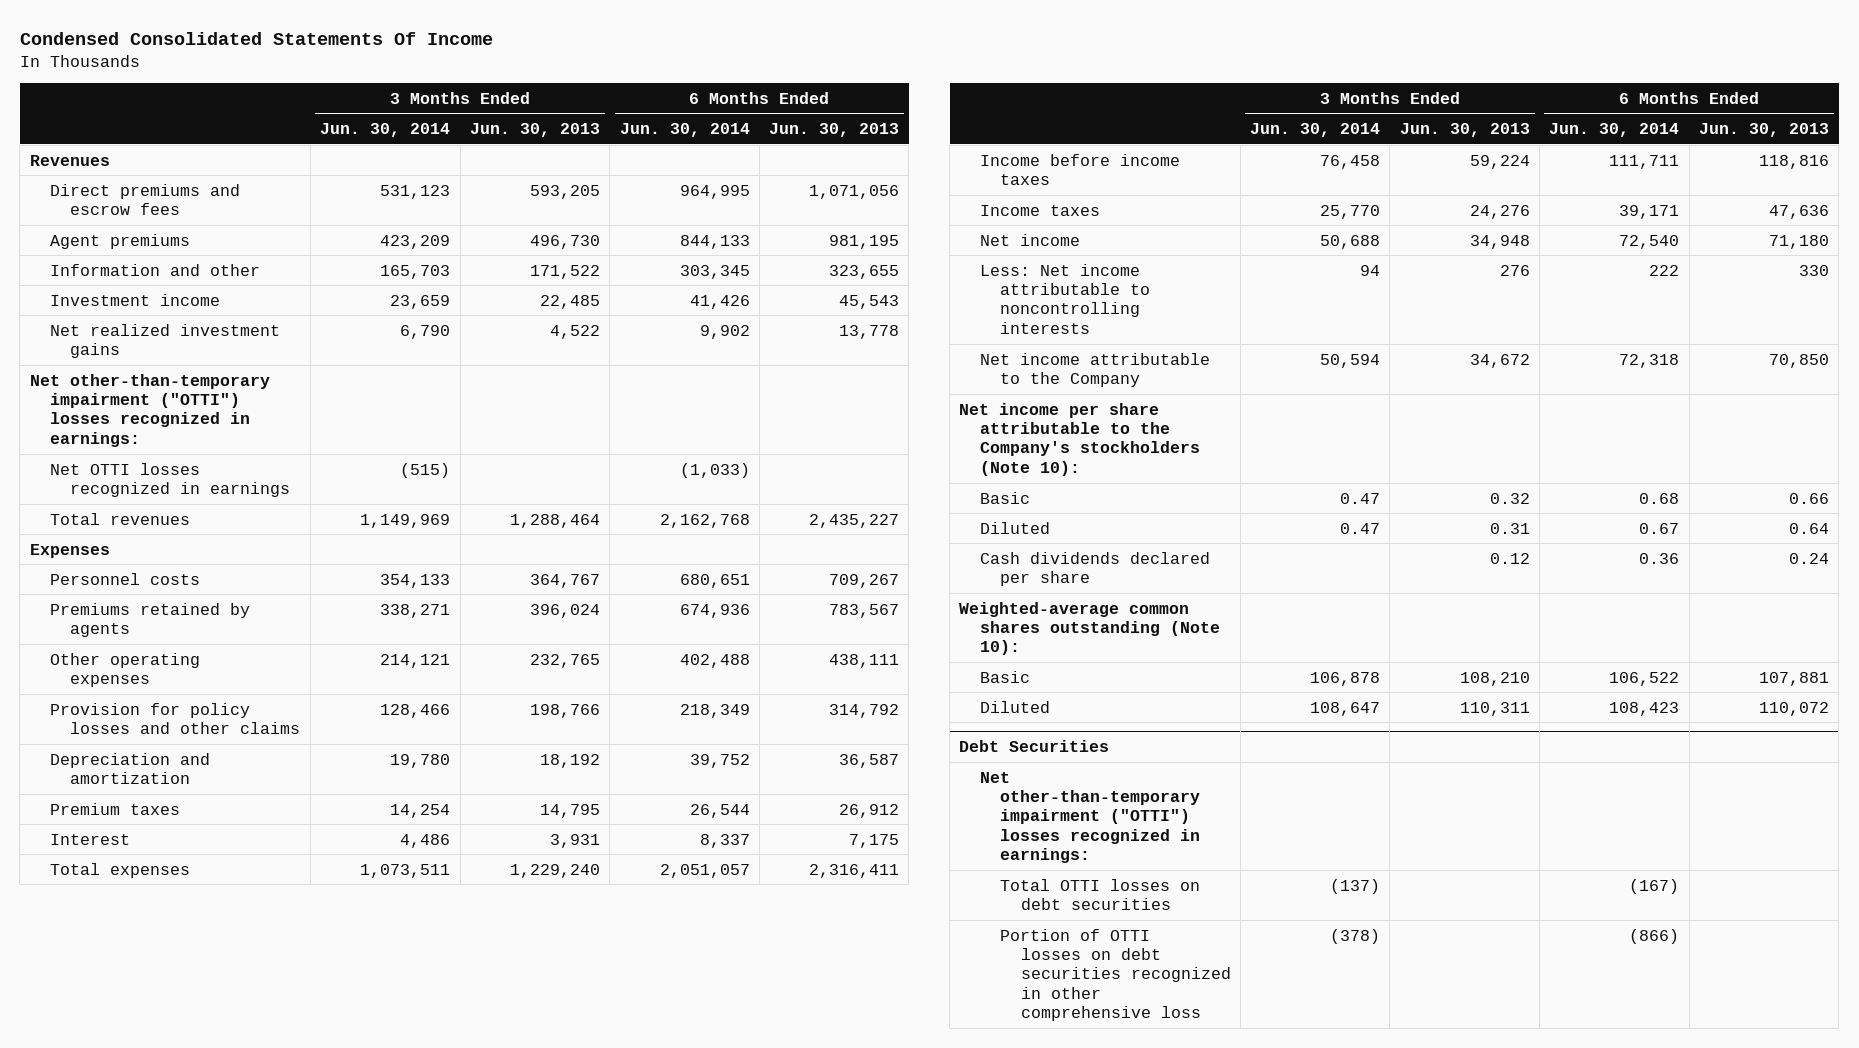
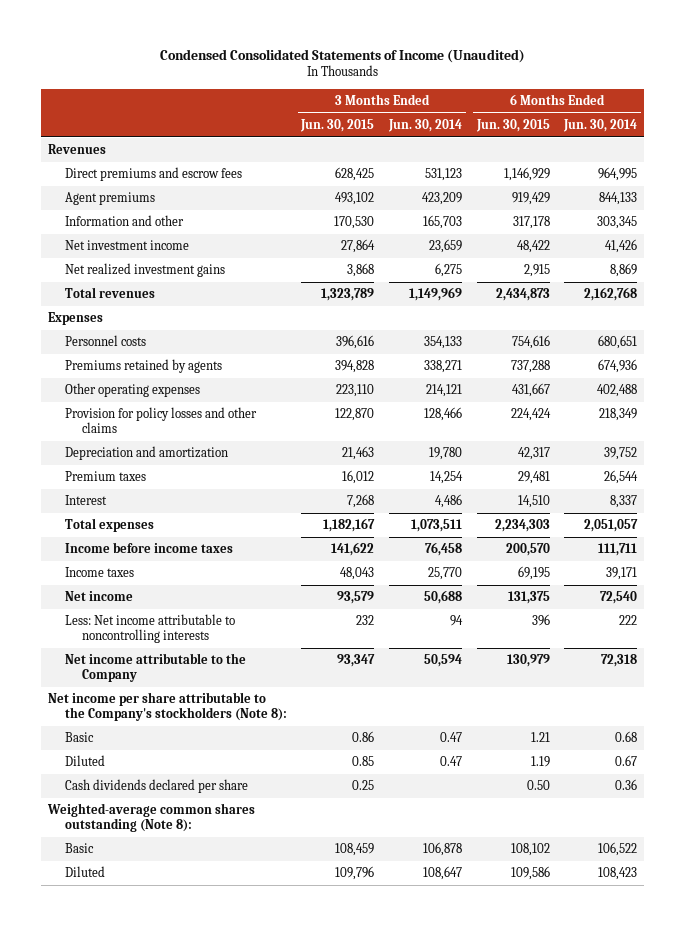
[19,32,493,46] Condensed Consolidated Statements Of Income -> [159,48,525,63] Condensed Consolidated Statements of Income (Unaudited)
[469,123,600,138] Jun. 30, 2013 -> none
[769,123,900,138] Jun. 30, 2013 -> none
none -> [300,118,375,132] Jun. 30, 2015
none -> [475,118,550,132] Jun. 30, 2015
[29,373,270,447] Net other-than-temporary impairment ("OTTI") losses recognized in earnings: -> none
[49,462,291,497] Net OTTI losses recognized in earnings -> none
[49,293,220,306] Investment income -> [64,240,189,251] Net investment income
[400,324,451,339] 6,790 -> [434,263,462,278] 6,275
[699,324,750,339] 9,902 -> [610,263,638,278] 8,869
[959,402,1200,476] Net income per share attributable to the Company's stockholders (Note 10): -> [48,692,287,721] Net income per share attributable to the Company's stockholders (Note 8):
[959,601,1220,656] Weighted-average common shares outstanding (Note 10): -> [47,803,256,832] Weighted-average common shares outstanding (Note 8):
[959,740,1110,753] Debt Securities -> none
[979,771,1201,864] Net other-than-temporary impairment ("OTTI") losses recognized in earnings: -> none
[1000,878,1201,910] Total OTTI losses on debt securities -> none
[1000,928,1231,1022] Portion of OTTI losses on debt securities recognized in other comprehensive loss -> none

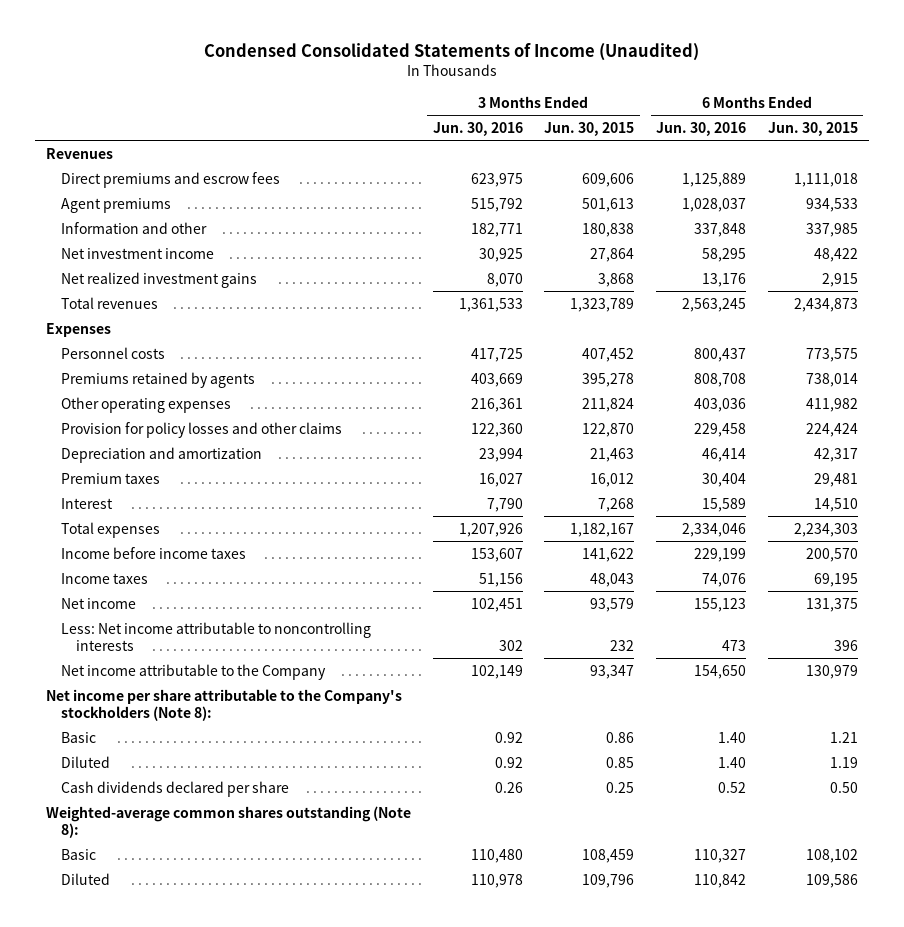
[387,118,462,132] Jun. 30, 2014 -> none
[563,118,638,132] Jun. 30, 2014 -> none
none -> [432,121,523,136] Jun. 30, 2016
none -> [656,121,747,136] Jun. 30, 2016
[335,167,375,182] 628,425 -> [582,172,635,187] 609,606
[503,167,550,182] 1,146,929 -> [793,172,858,187] 1,111,018
[335,192,375,206] 493,102 -> [582,197,635,212] 501,613
[511,192,550,206] 919,429 -> [805,197,858,212] 934,533
[334,216,375,230] 170,530 -> [582,222,635,237] 180,838
[512,216,550,230] 317,178 -> [805,222,858,237] 337,985
[336,335,375,350] 396,616 -> [582,347,635,362] 407,452
[511,335,550,350] 754,616 -> [805,347,858,362] 773,575
[335,360,375,374] 394,828 -> [582,372,635,387] 395,278
[510,360,550,374] 737,288 -> [805,372,858,387] 738,014
[336,384,375,398] 223,110 -> [582,397,635,412] 211,824
[511,383,550,398] 431,667 -> [805,397,858,412] 411,982

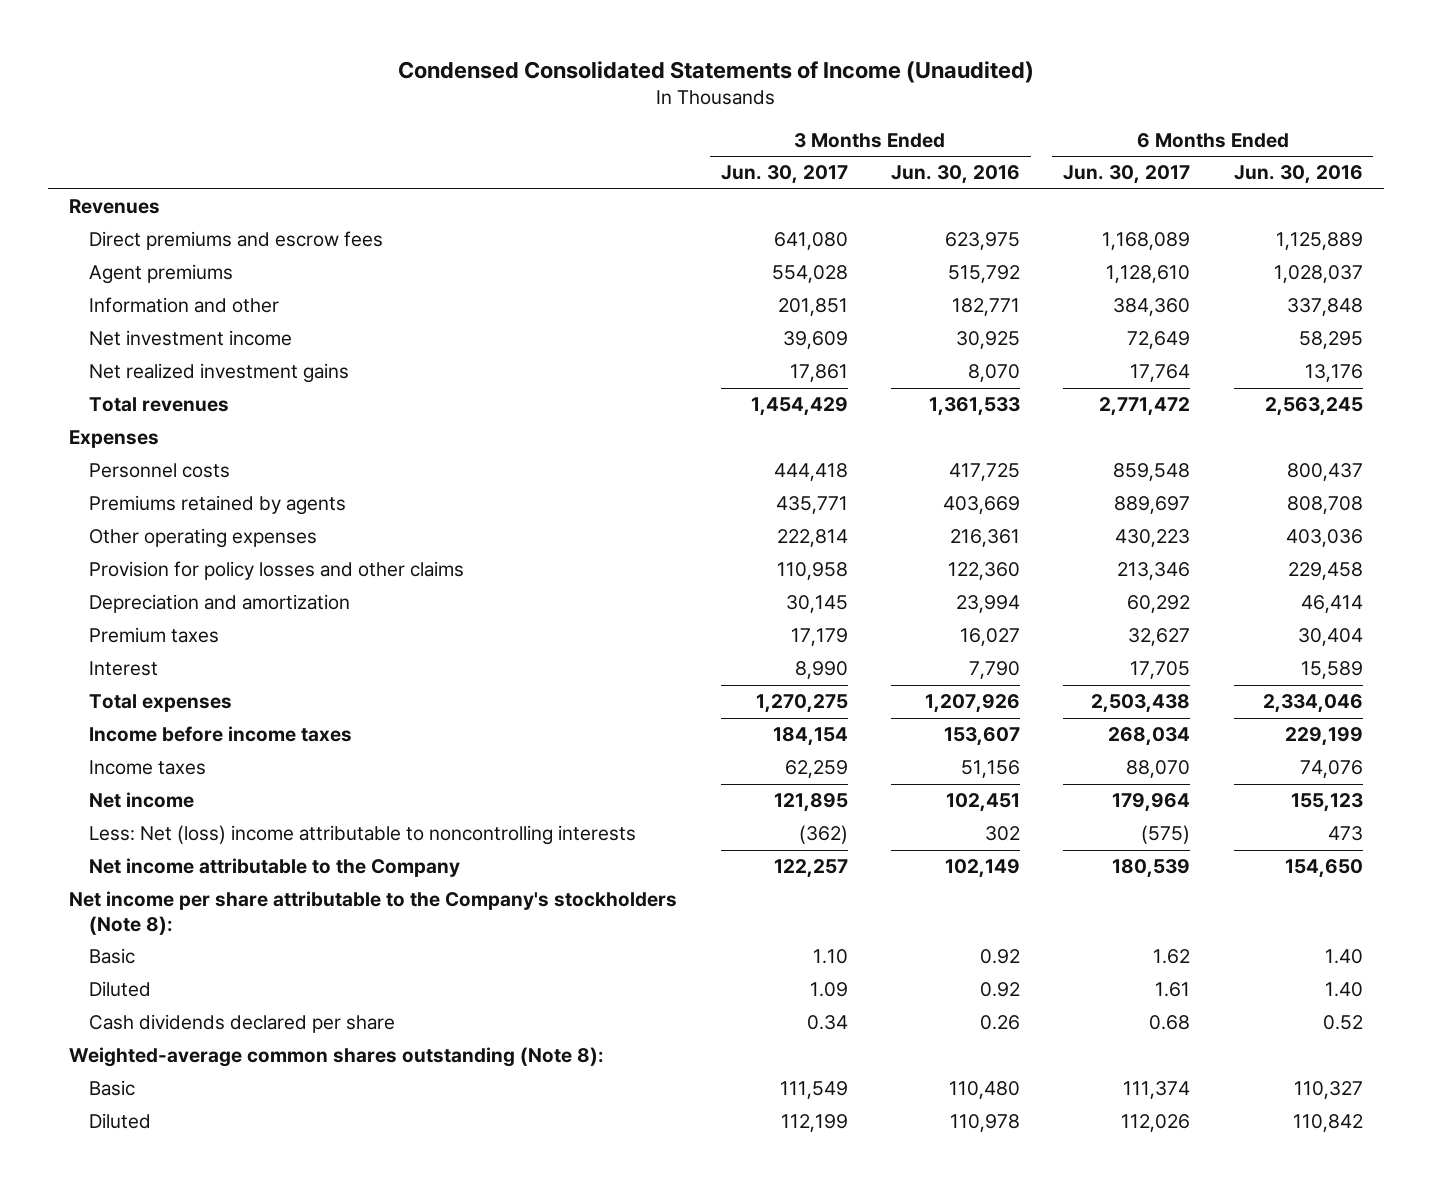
[544,121,635,136] Jun. 30, 2015 -> none
[767,121,858,136] Jun. 30, 2015 -> none
none -> [720,165,848,185] Jun. 30, 2017
none -> [1063,165,1191,185] Jun. 30, 2017
[61,621,372,651] Less: Net income attributable to noncontrolling interests -> [88,825,636,846] Less: Net (loss) income attributable to noncontrolling interests

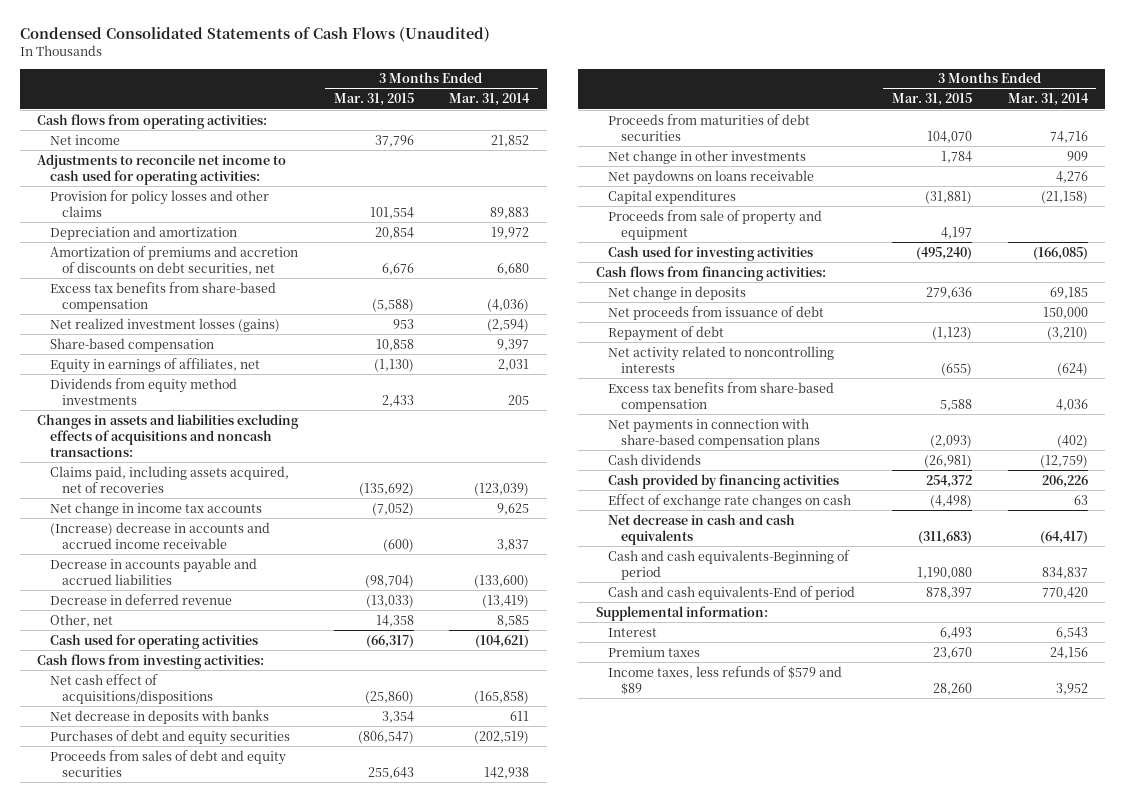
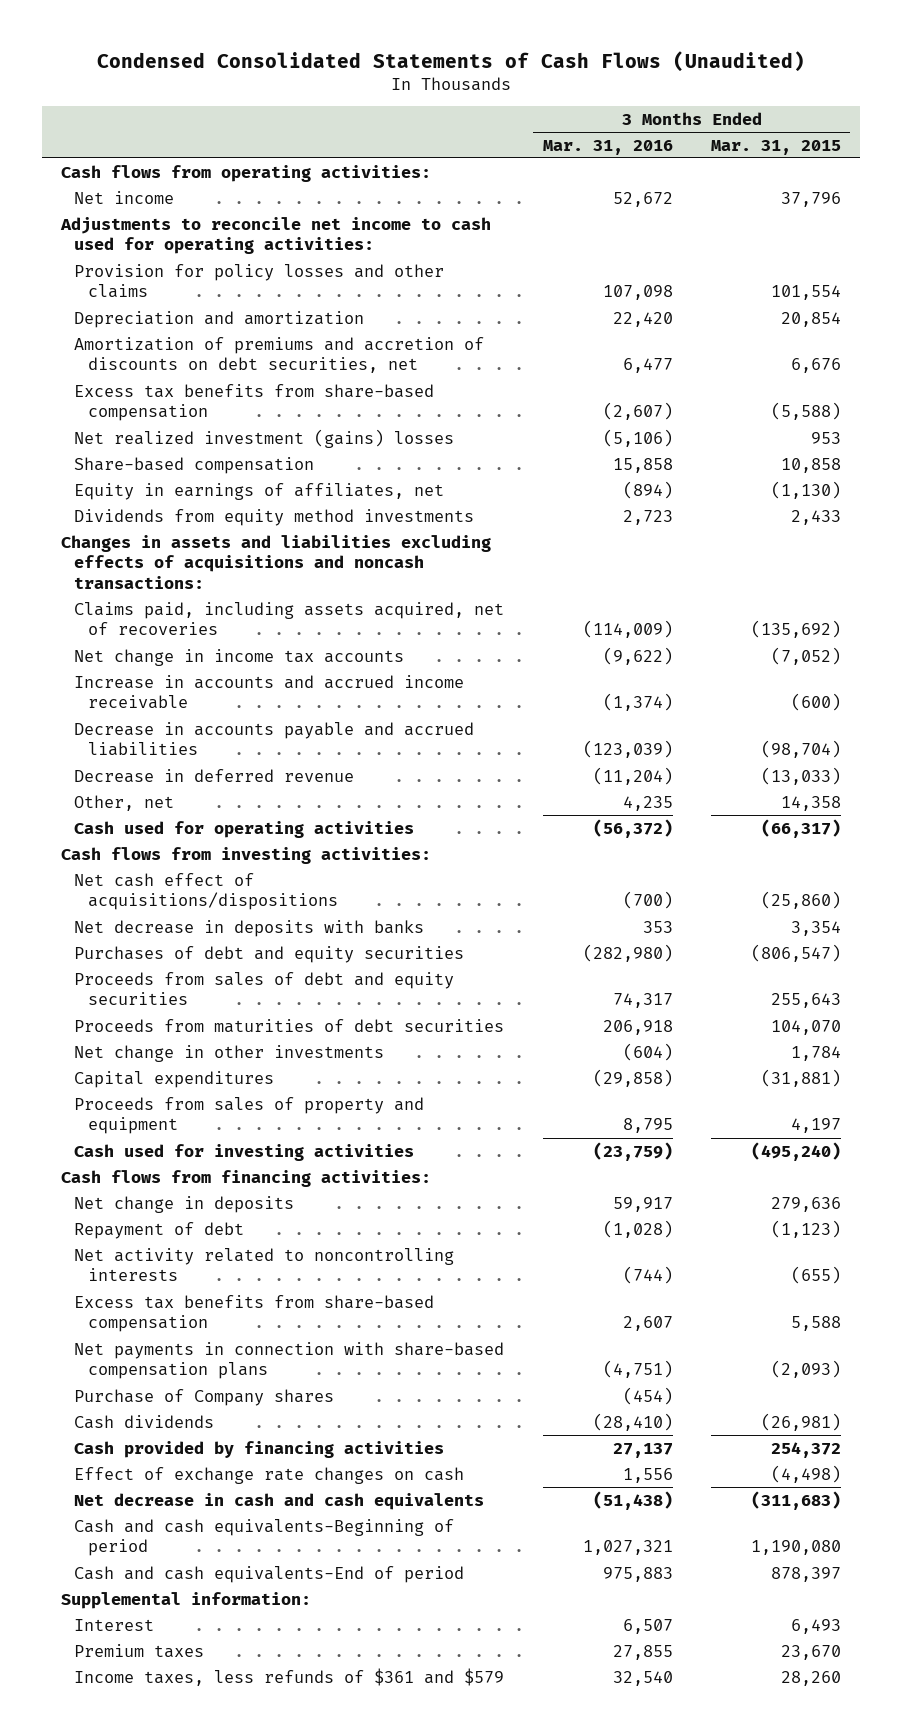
[449,93,531,107] Mar. 31, 2014 -> none
none -> [542,139,673,155] Mar. 31, 2016
[49,317,280,332] Net realized investment losses (gains) -> [74,428,455,448] Net realized investment (gains) losses
[49,521,270,549] (Increase) decrease in accounts and accrued income receivable -> [74,674,465,710] Increase in accounts and accrued income receivable
[608,169,815,185] Net paydowns on loans receivable -> none
[608,209,823,240] Proceeds from sale of property and equipment -> [74,1096,425,1135] Proceeds from sales of property and equipment
[608,305,825,320] Net proceeds from issuance of debt -> none
none -> [74,1388,335,1406] Purchase of Company shares
[608,665,843,695] Income taxes, less refunds of $579 and $89 -> [74,1667,505,1686] Income taxes, less refunds of $361 and $579

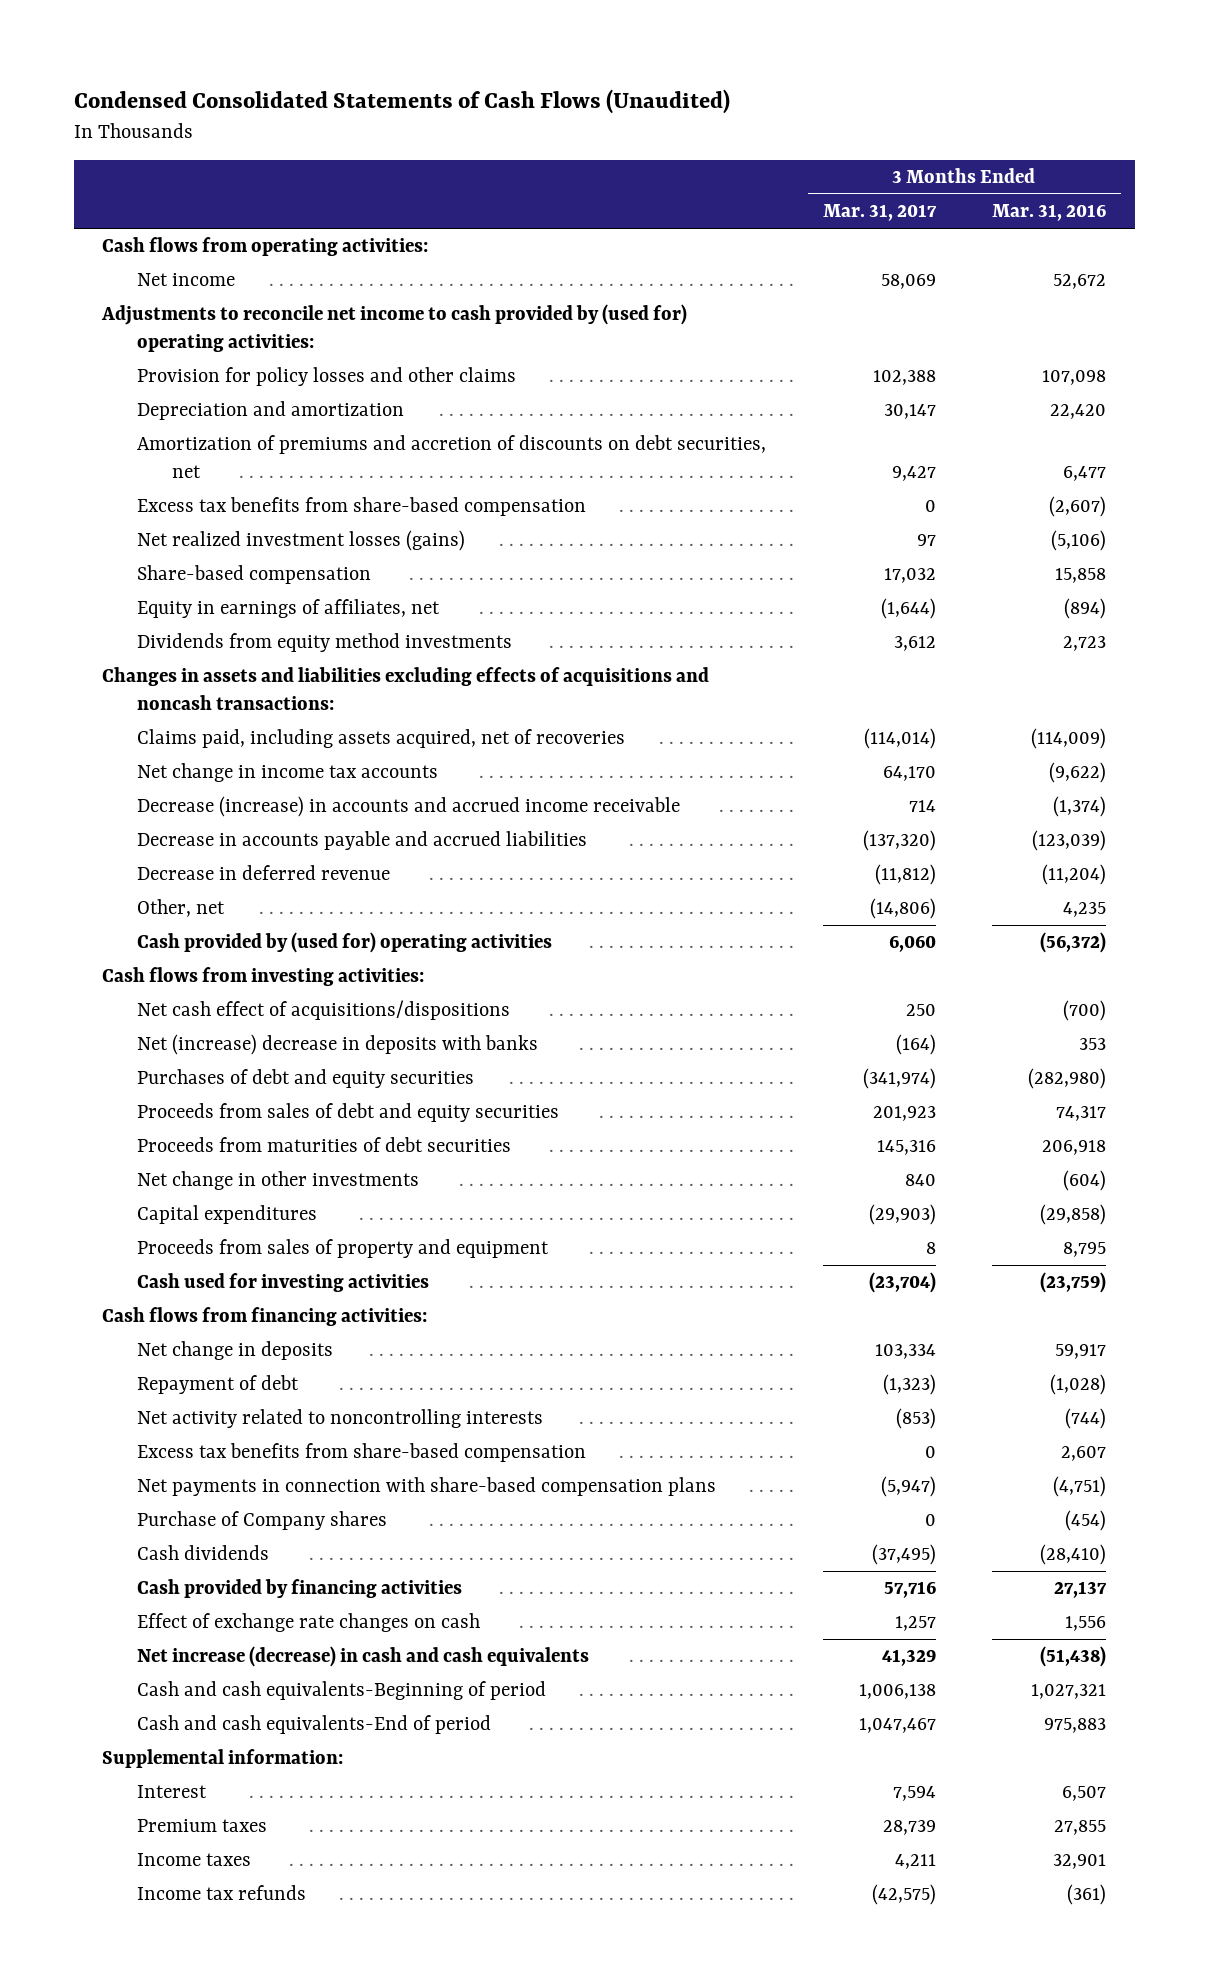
[710,139,841,155] Mar. 31, 2015 -> none
none -> [822,204,937,222] Mar. 31, 2017
[60,216,492,255] Adjustments to reconcile net income to cash used for operating activities: -> [101,304,688,353] Adjustments to reconcile net income to cash provided by (used for) operating activities:
[74,428,455,448] Net realized investment (gains) losses -> [136,530,465,552] Net realized investment losses (gains)
[74,674,465,710] Increase in accounts and accrued income receivable -> [136,796,680,818] Decrease (increase) in accounts and accrued income receivable
[74,820,415,838] Cash used for operating activities -> [136,932,552,954] Cash provided by (used for) operating activities
[74,919,425,937] Net decrease in deposits with banks -> [136,1034,538,1056] Net (increase) decrease in deposits with banks
[74,1492,485,1510] Net decrease in cash and cash equivalents -> [136,1646,589,1668] Net increase (decrease) in cash and cash equivalents
[74,1667,505,1686] Income taxes, less refunds of $361 and $579 -> none
none -> [136,1853,251,1867] Income taxes
none -> [136,1885,306,1901] Income tax refunds

